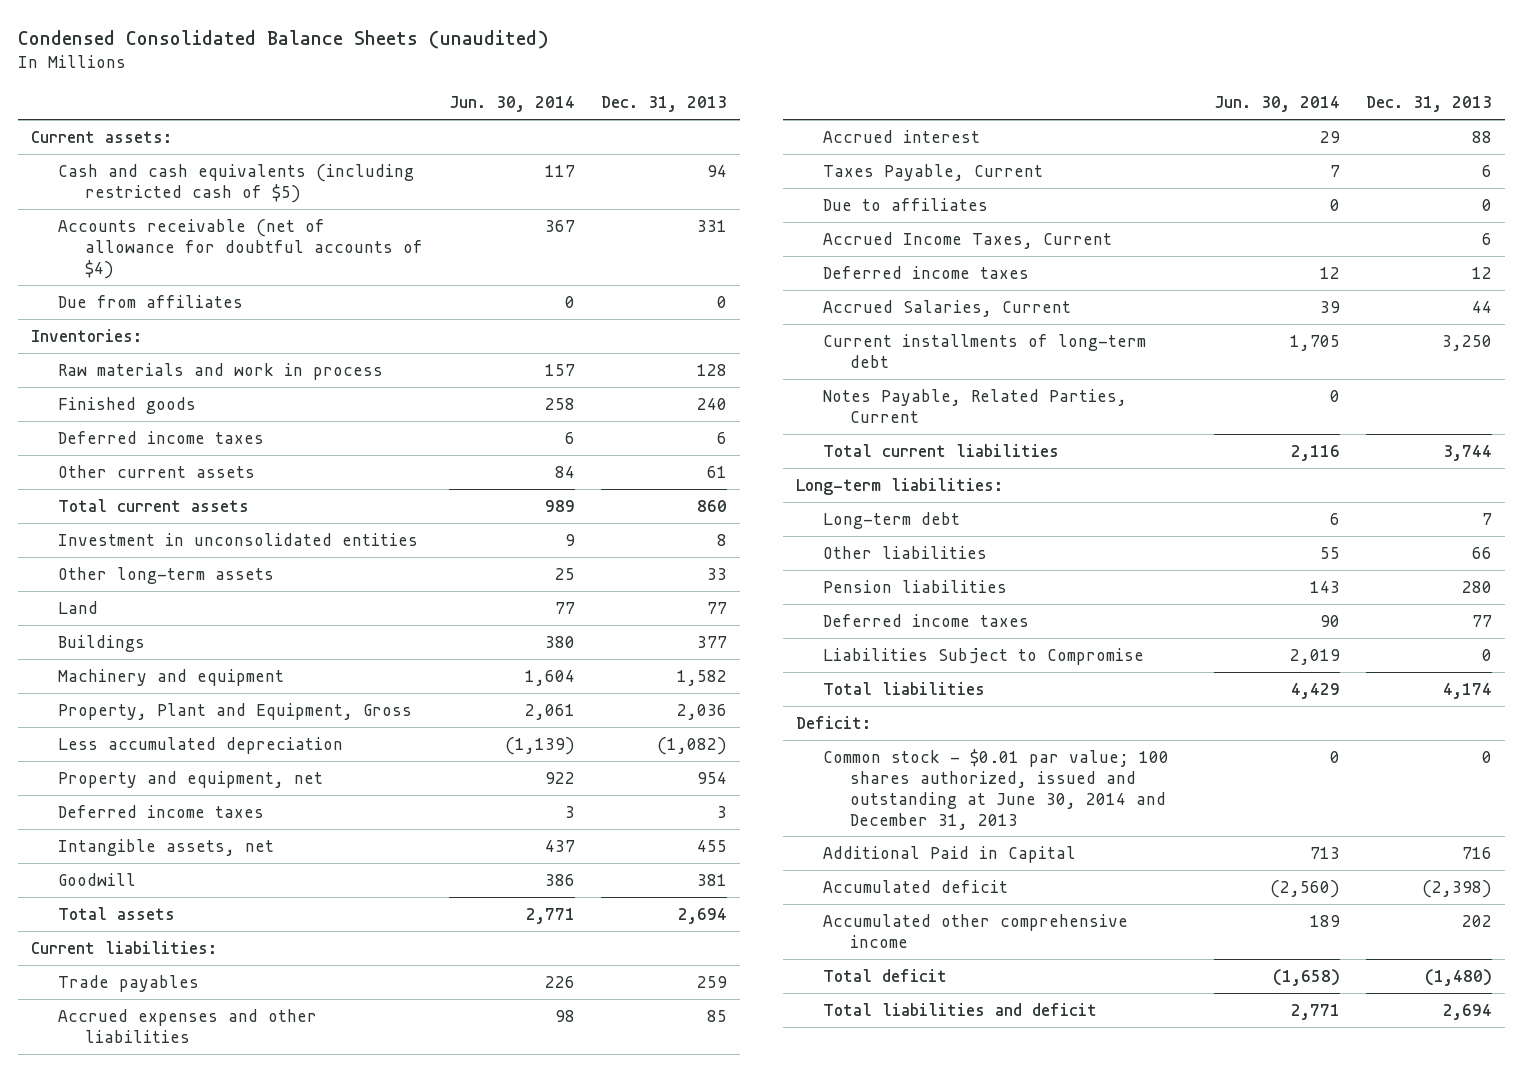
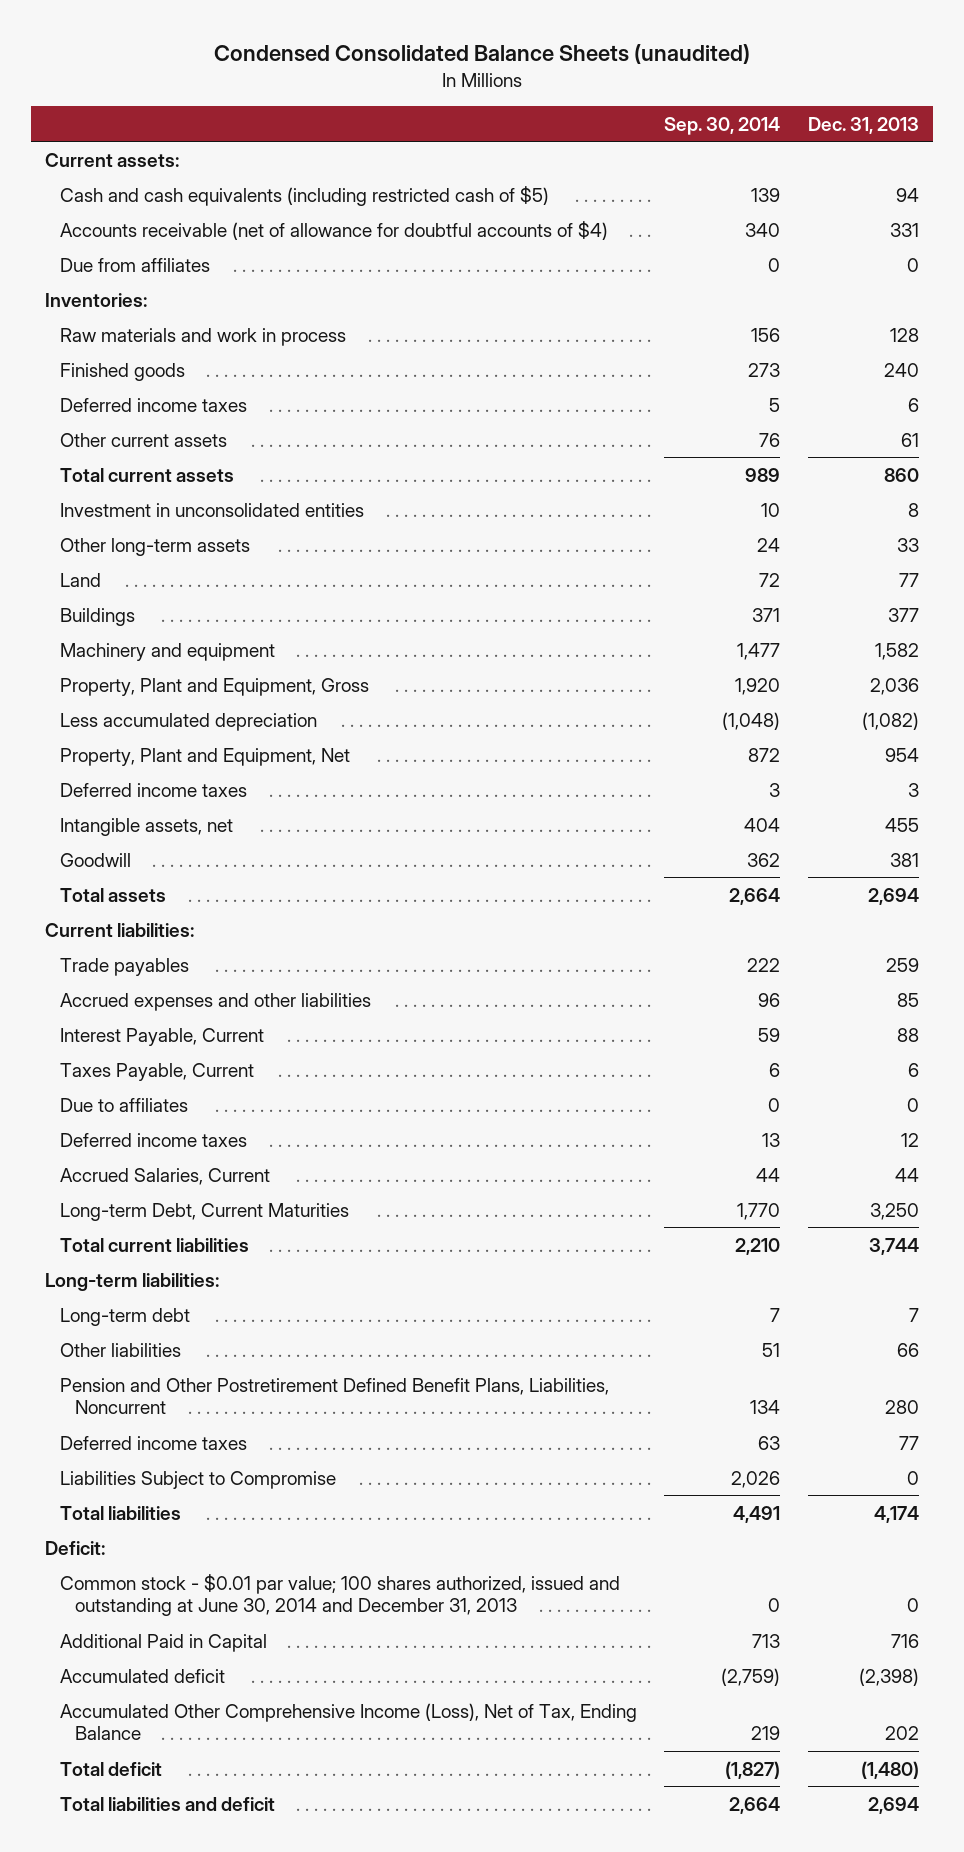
[449,96,576,113] Jun. 30, 2014 -> none
none -> [664,116,781,135] Sep. 30, 2014
[58,770,324,788] Property and equipment, net -> [59,747,350,766] Property, Plant and Equipment, Net
[823,129,981,143] Accrued interest -> [59,1027,264,1046] Interest Payable, Current
[823,231,1113,249] Accrued Income Taxes, Current -> none
[823,388,1128,423] Notes Payable, Related Parties, Current -> none
[823,333,1147,368] Current installments of long-term debt -> [59,1202,349,1221] Long-term Debt, Current Maturities
[823,579,1008,593] Pension liabilities -> [59,1377,609,1415] Pension and Other Postretirement Defined Benefit Plans, Liabilities, Noncurrent
[823,913,1129,948] Accumulated other comprehensive income -> [59,1702,637,1741] Accumulated Other Comprehensive Income (Loss), Net of Tax, Ending Balance

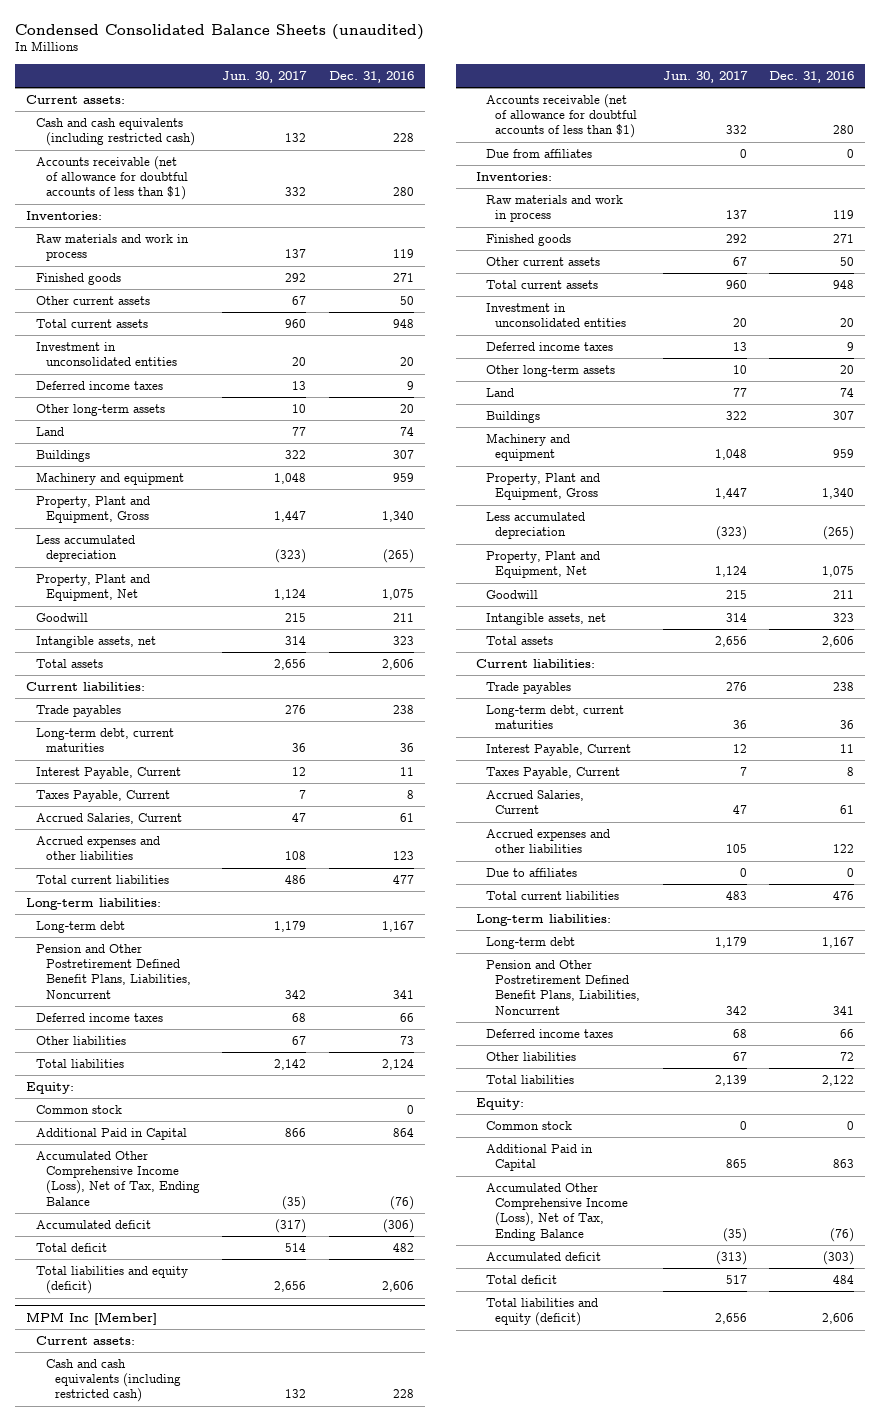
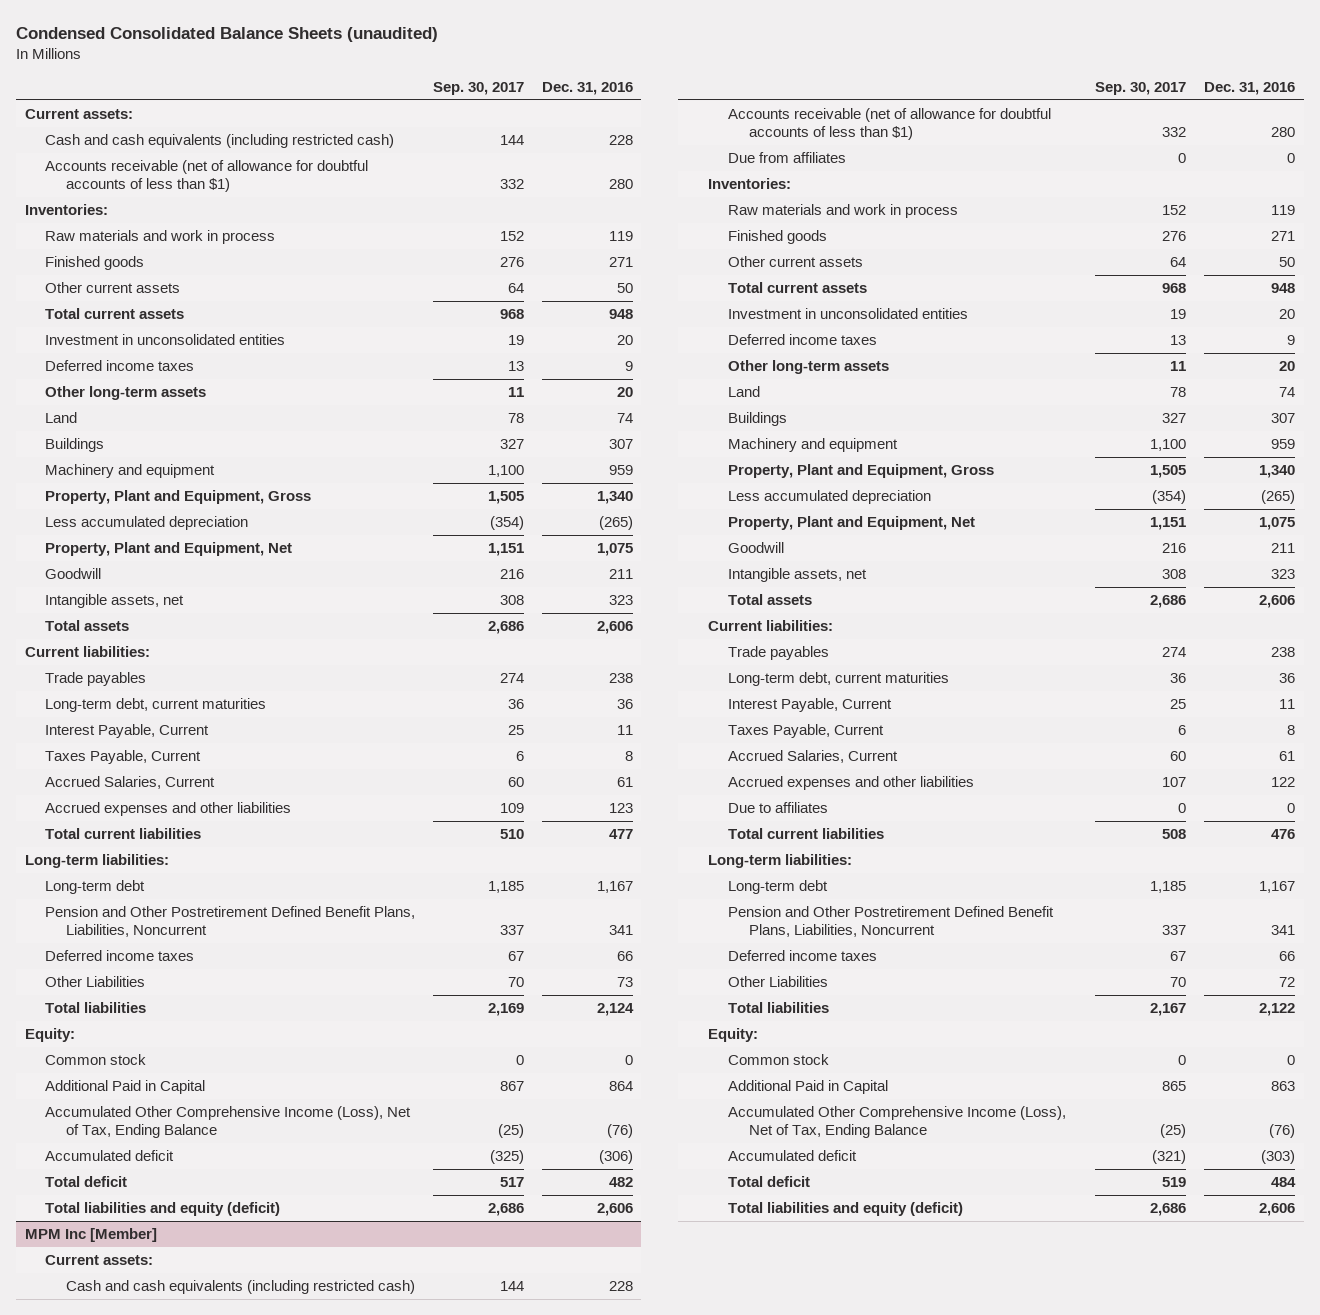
[222,70,308,83] Jun. 30, 2017 -> none
none -> [433,81,525,95] Sep. 30, 2017
[35,1035,126,1045] Other liabilities -> [45,975,146,987] Other Liabilities
[485,1051,576,1061] Other liabilities -> [728,975,829,987] Other Liabilities

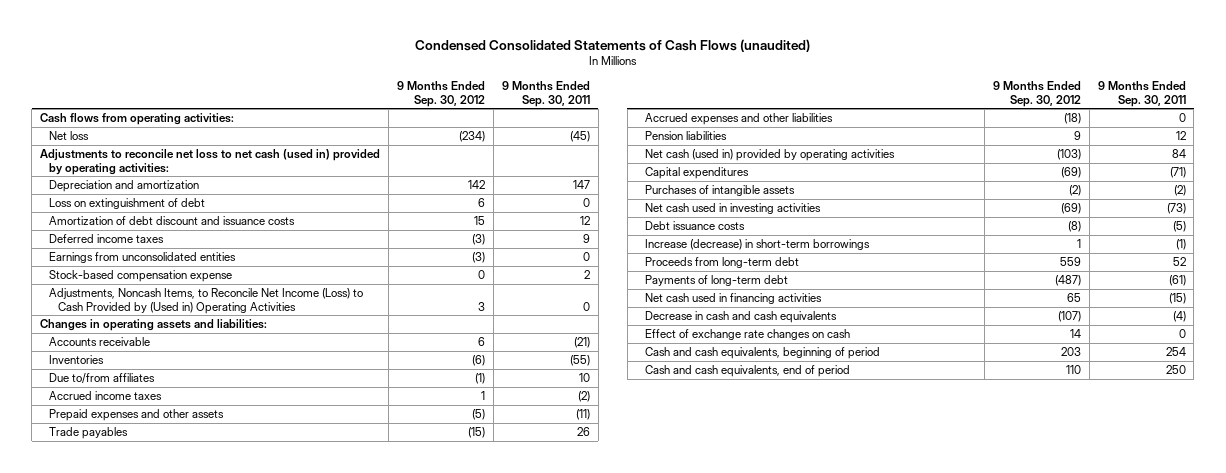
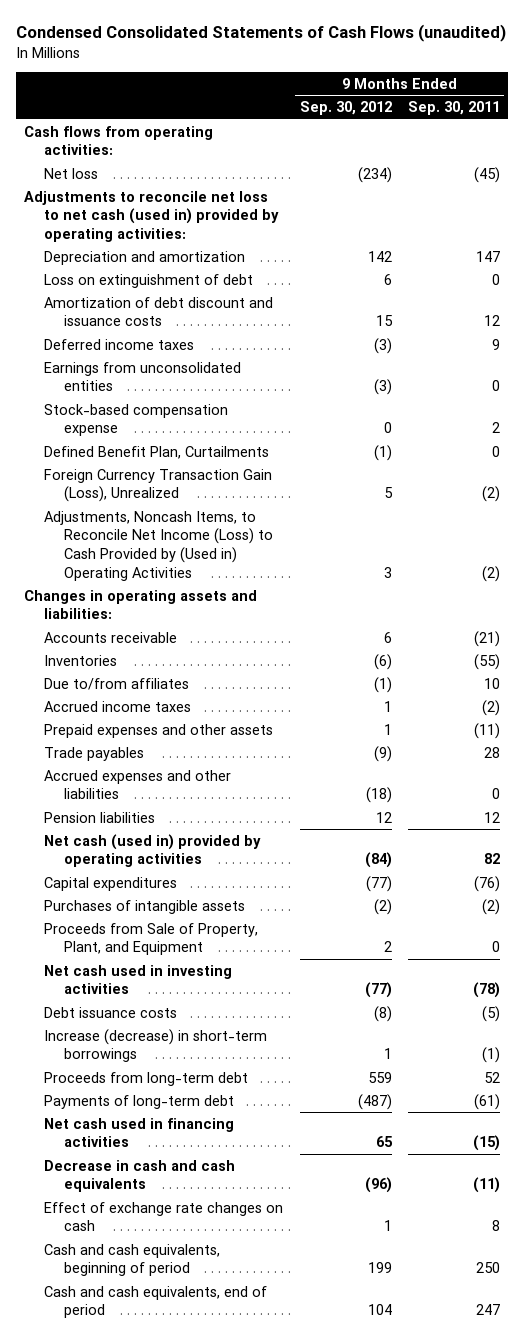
none -> [44,445,270,459] Defined Benefit Plan, Curtailments
none -> [44,468,273,503] Foreign Currency Transaction Gain (Loss), Unrealized
[582,301,590,311] 0 -> [482,565,501,582] (2)
[471,409,485,421] (5) -> [383,723,392,735] 1
[467,427,485,439] (15) -> [373,745,392,762] (9)
[576,427,590,437] 26 -> [484,746,501,758] 28
[1073,131,1081,141] 9 -> [375,811,392,823] 12
[1056,149,1081,161] (103) -> [364,852,392,869] (84)
[1171,149,1186,159] 84 -> [484,853,501,865] 82
[1060,167,1081,179] (69) -> [365,875,392,892] (77)
[1169,167,1186,179] (71) -> [474,875,501,892] (76)
none -> [44,922,259,956] Proceeds from Sale of Property, Plant, and Equipment
[1060,203,1081,215] (69) -> [364,982,392,999] (77)
[1166,203,1186,215] (73) -> [473,982,501,999] (78)
[1057,311,1081,323] (107) -> [364,1177,392,1194] (96)
[1172,311,1186,323] (4) -> [473,1177,501,1194] (11)
[1069,329,1081,339] 14 -> [383,1220,392,1232] 1
[1178,329,1186,339] 0 -> [492,1220,501,1232] 8
[1060,347,1081,357] 203 -> [367,1262,392,1274] 199
[1165,347,1186,357] 254 -> [476,1262,501,1274] 250
[1065,365,1081,375] 110 -> [367,1304,392,1316] 104
[1165,365,1186,375] 250 -> [476,1304,501,1316] 247

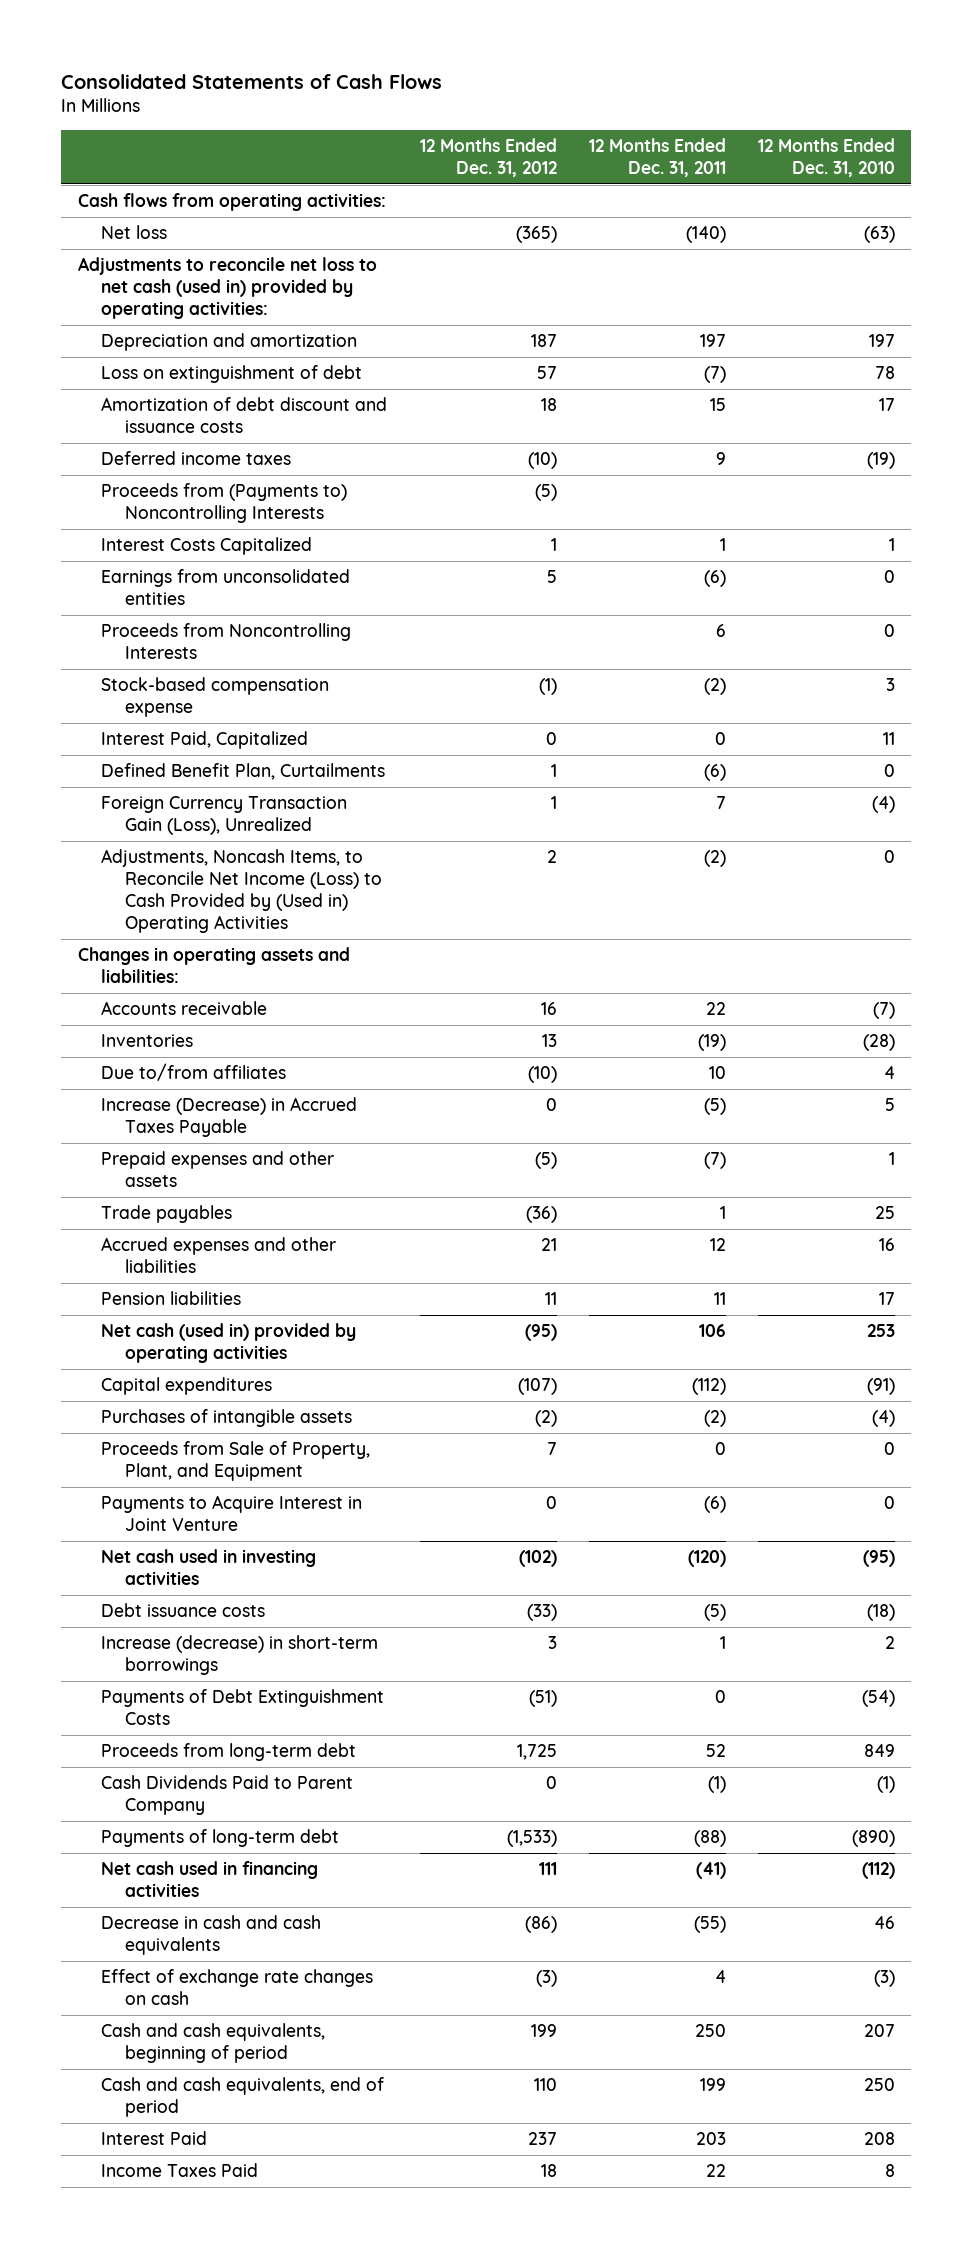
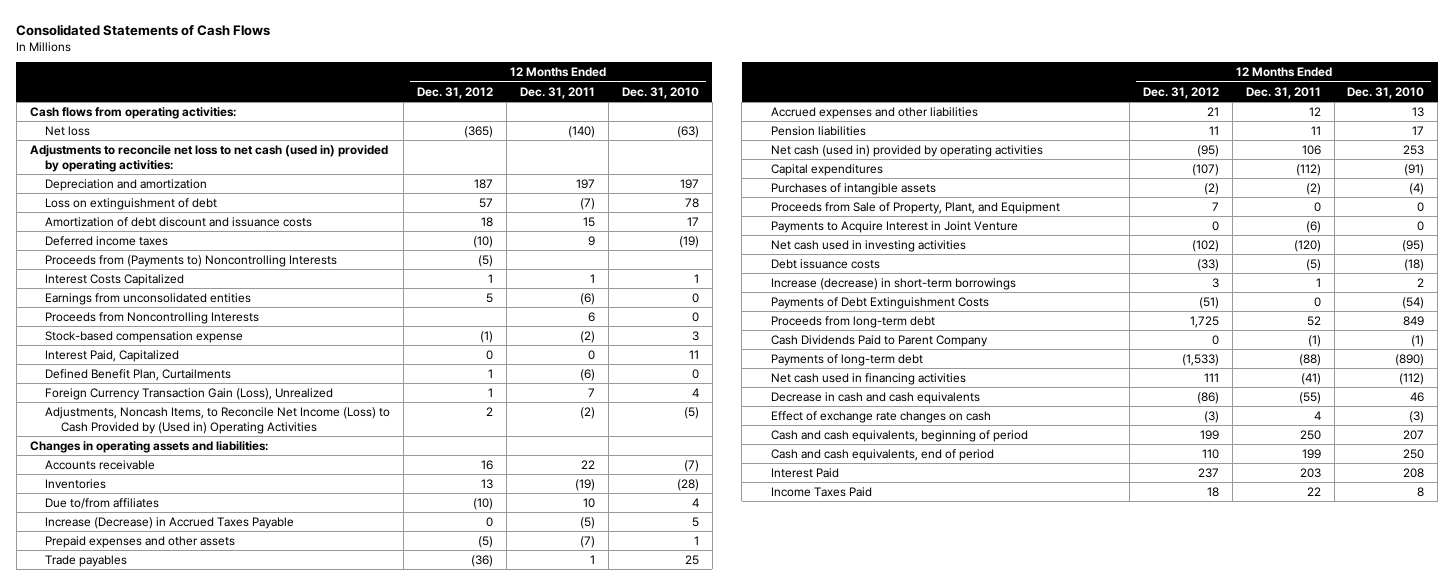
[871,796,895,814] (4) -> [691,387,699,397] 4
[883,850,895,864] 0 -> [683,406,699,419] (5)
[878,1238,895,1252] 16 -> [1412,106,1425,117] 13

